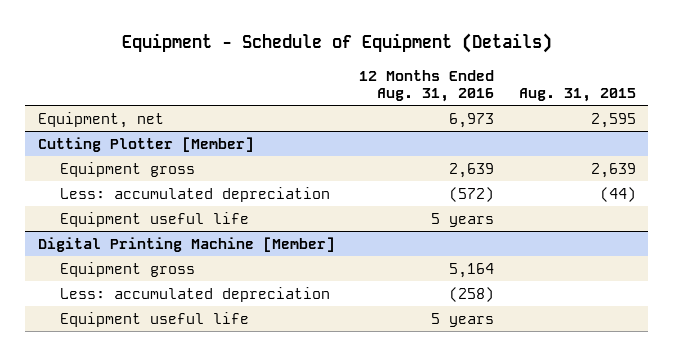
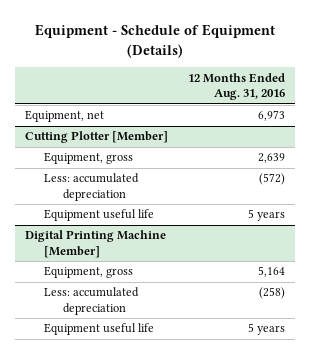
[519,88,637,103] Aug. 31, 2015 -> none
[59,161,195,177] Equipment gross -> [44,152,134,165] Equipment, gross
[59,261,195,277] Equipment gross -> [44,266,134,279] Equipment, gross

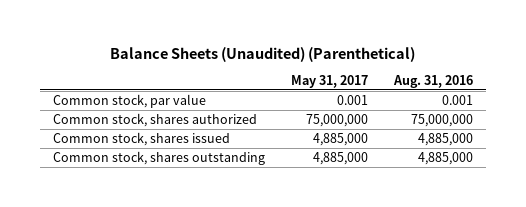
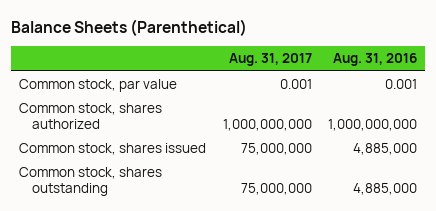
[109,46,415,62] Balance Sheets (Unaudited) (Parenthetical) -> [11,18,248,36] Balance Sheets (Parenthetical)
[290,75,368,89] May 31, 2017 -> none
none -> [228,53,312,67] Aug. 31, 2017
[411,113,474,127] 75,000,000 -> [327,119,417,132] 1,000,000,000

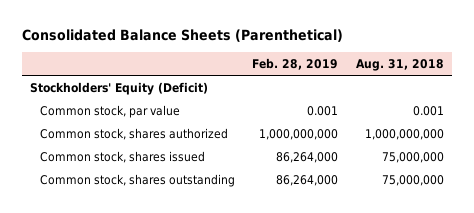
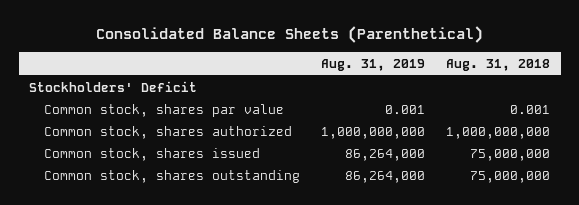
[252,57,339,70] Feb. 28, 2019 -> none
none -> [320,59,425,72] Aug. 31, 2019
[30,81,209,95] Stockholders' Equity (Deficit) -> [29,80,198,92] Stockholders' Deficit
[40,104,181,118] Common stock, par value -> [43,103,284,117] Common stock, shares par value

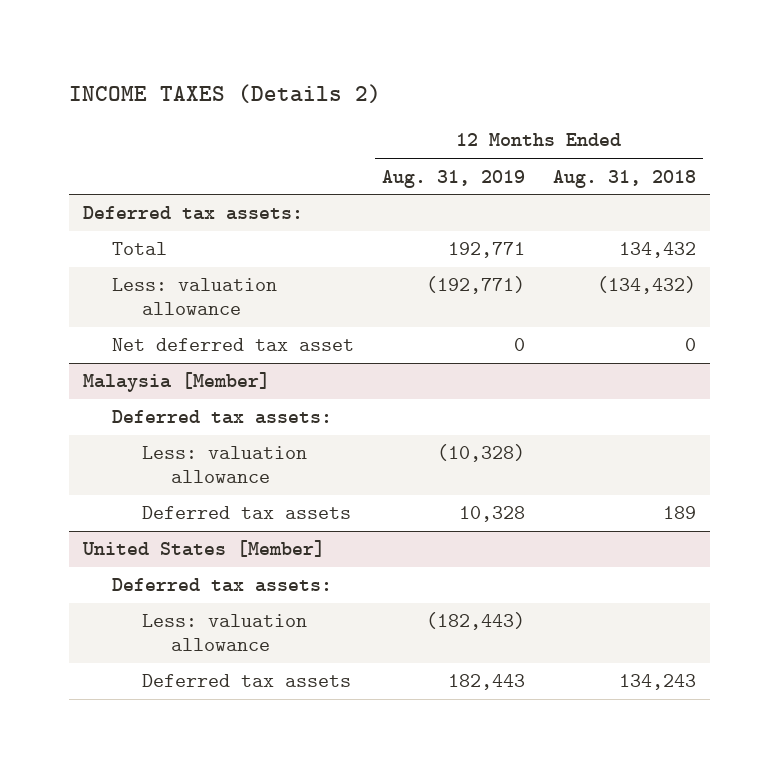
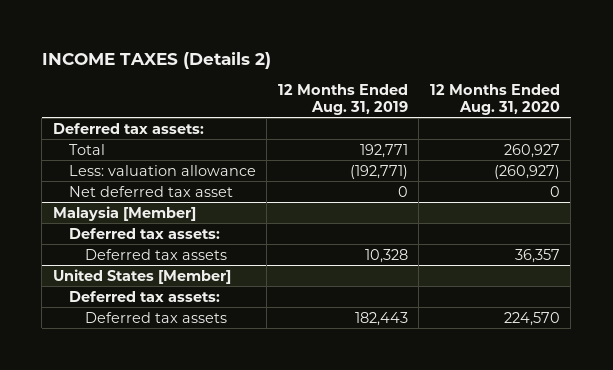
[553,169,697,188] Aug. 31, 2018 -> none
none -> [429,83,560,115] 12 Months Ended Aug. 31, 2020
[141,446,307,484] Less: valuation allowance -> none
[141,614,307,652] Less: valuation allowance -> none

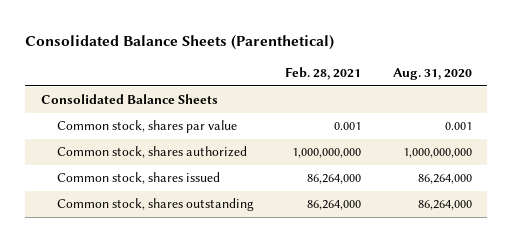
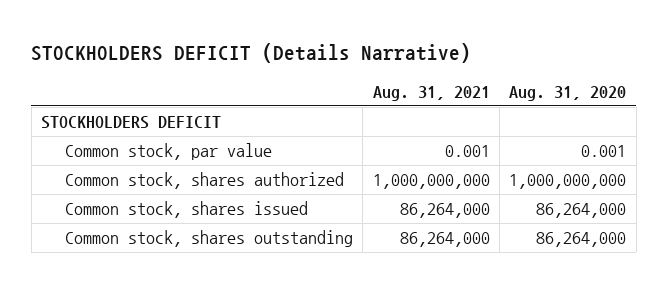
[25,35,335,51] Consolidated Balance Sheets (Parenthetical) -> [31,42,472,63] STOCKHOLDERS DEFICIT (Details Narrative)
[285,67,362,81] Feb. 28, 2021 -> none
none -> [372,86,490,102] Aug. 31, 2021
[40,94,218,105] Consolidated Balance Sheets -> none
none -> [40,116,221,130] STOCKHOLDERS DEFICIT
[56,120,237,134] Common stock, shares par value -> [64,143,272,161] Common stock, par value

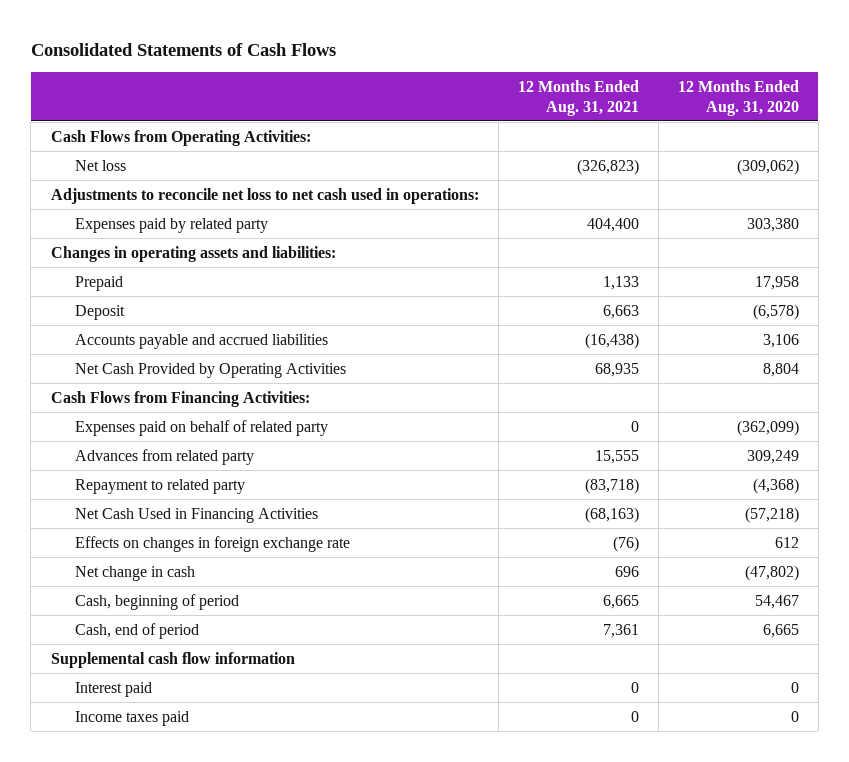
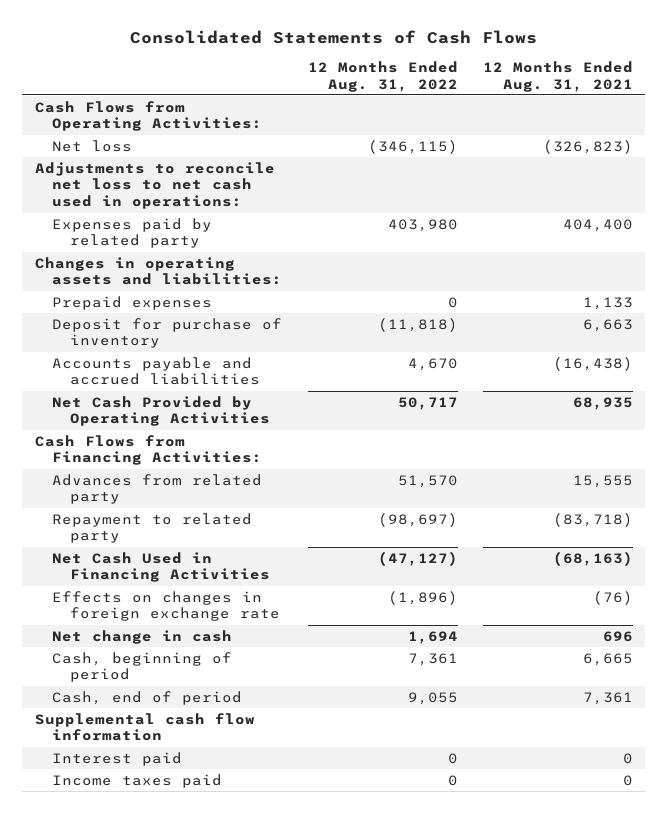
[677,79,799,116] 12 Months Ended Aug. 31, 2020 -> none
none -> [307,60,458,92] 12 Months Ended Aug. 31, 2022
[75,275,124,291] Prepaid -> [52,295,213,310] Prepaid expenses
[75,304,126,320] Deposit -> [52,317,283,349] Deposit for purchase of inventory
[75,419,329,436] Expenses paid on behalf of related party -> none

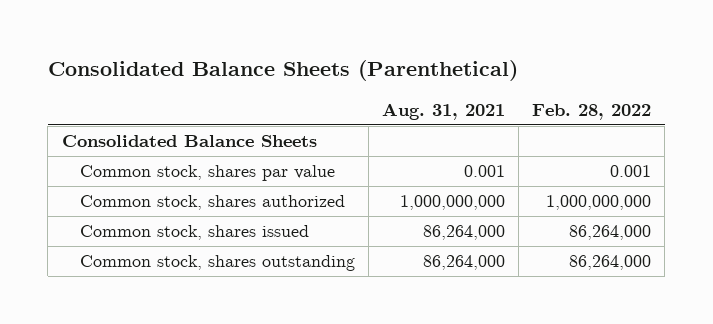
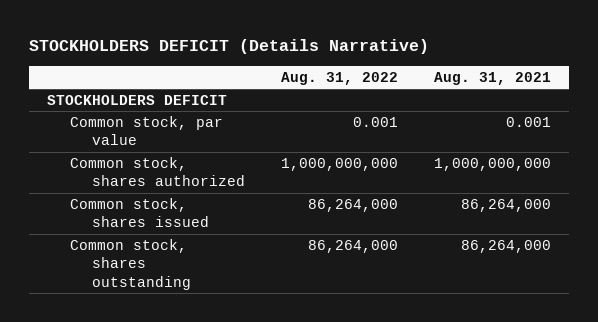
[47,60,518,82] Consolidated Balance Sheets (Parenthetical) -> [29,39,430,55] STOCKHOLDERS DEFICIT (Details Narrative)
[532,103,652,120] Feb. 28, 2022 -> none
none -> [281,71,399,85] Aug. 31, 2022
[61,135,317,148] Consolidated Balance Sheets -> none
none -> [47,94,228,105] STOCKHOLDERS DEFICIT
[80,165,336,182] Common stock, shares par value -> [69,115,223,146] Common stock, par value

